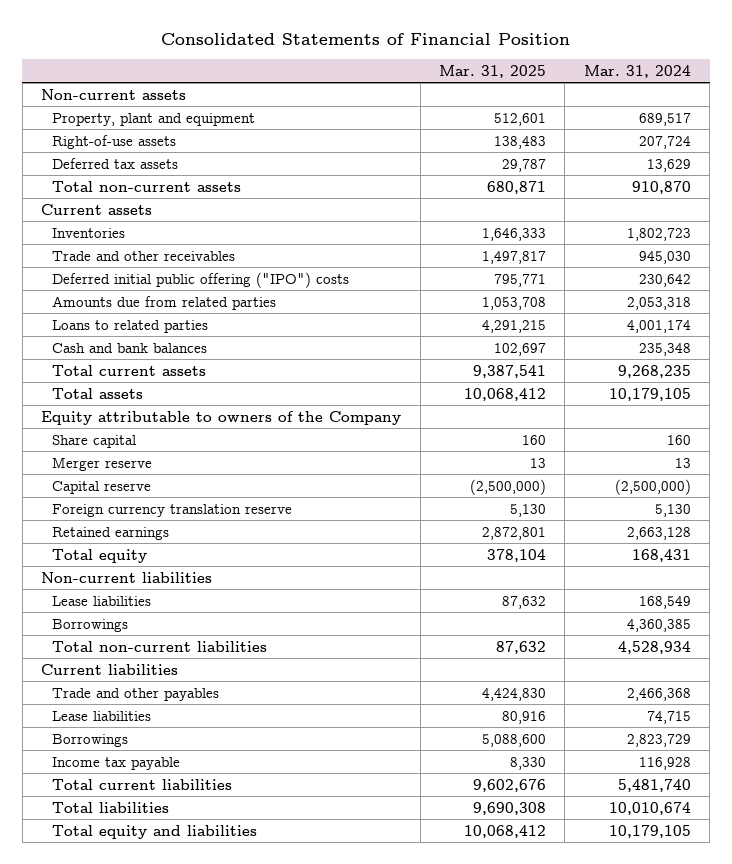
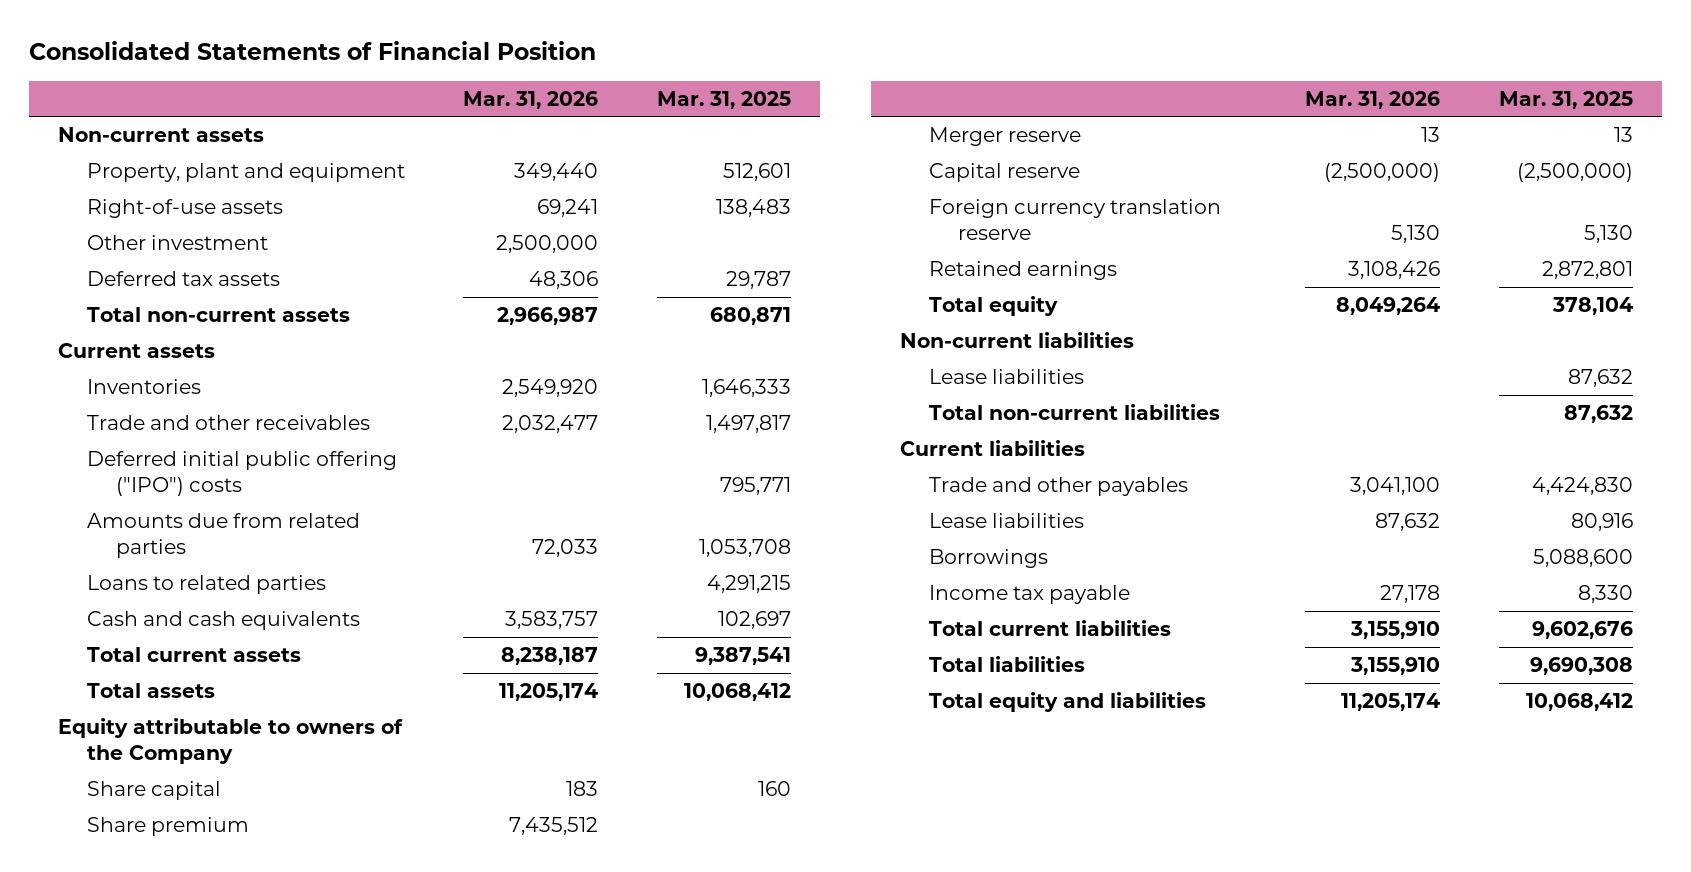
[583,64,691,78] Mar. 31, 2024 -> none
none -> [463,90,599,109] Mar. 31, 2026
none -> [86,234,268,250] Other investment
[51,342,207,353] Cash and bank balances -> [86,610,360,630] Cash and cash equivalents
none -> [86,816,249,836] Share premium
[51,618,128,632] Borrowings -> none

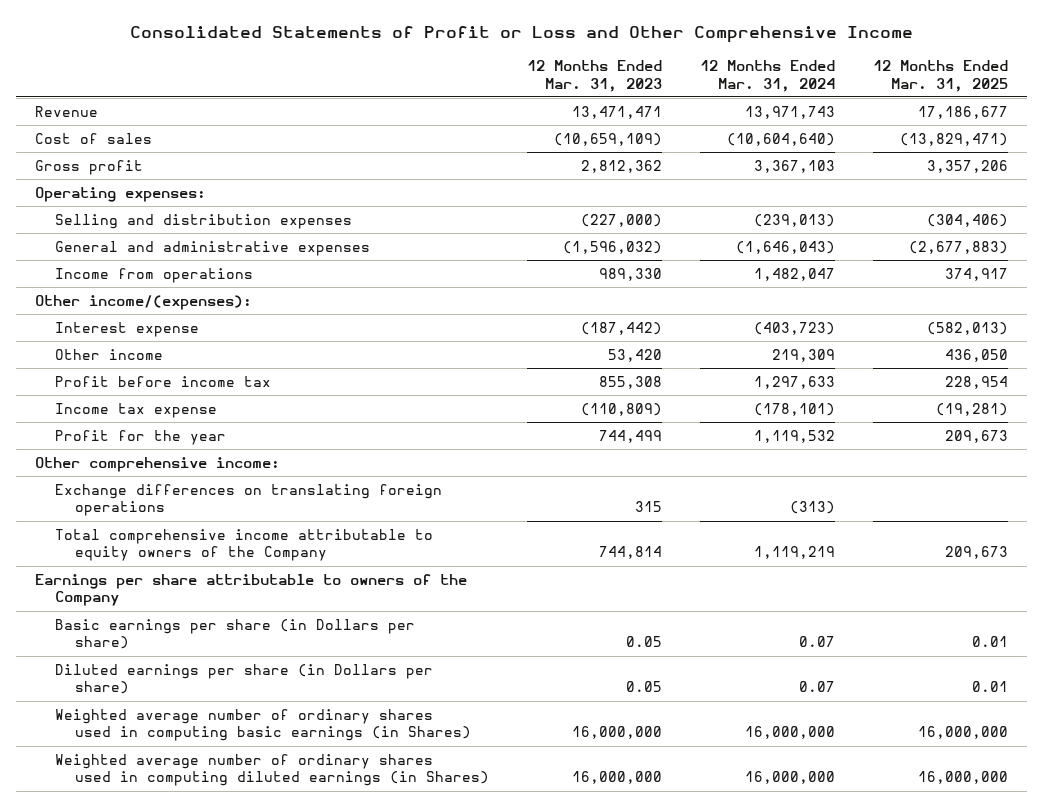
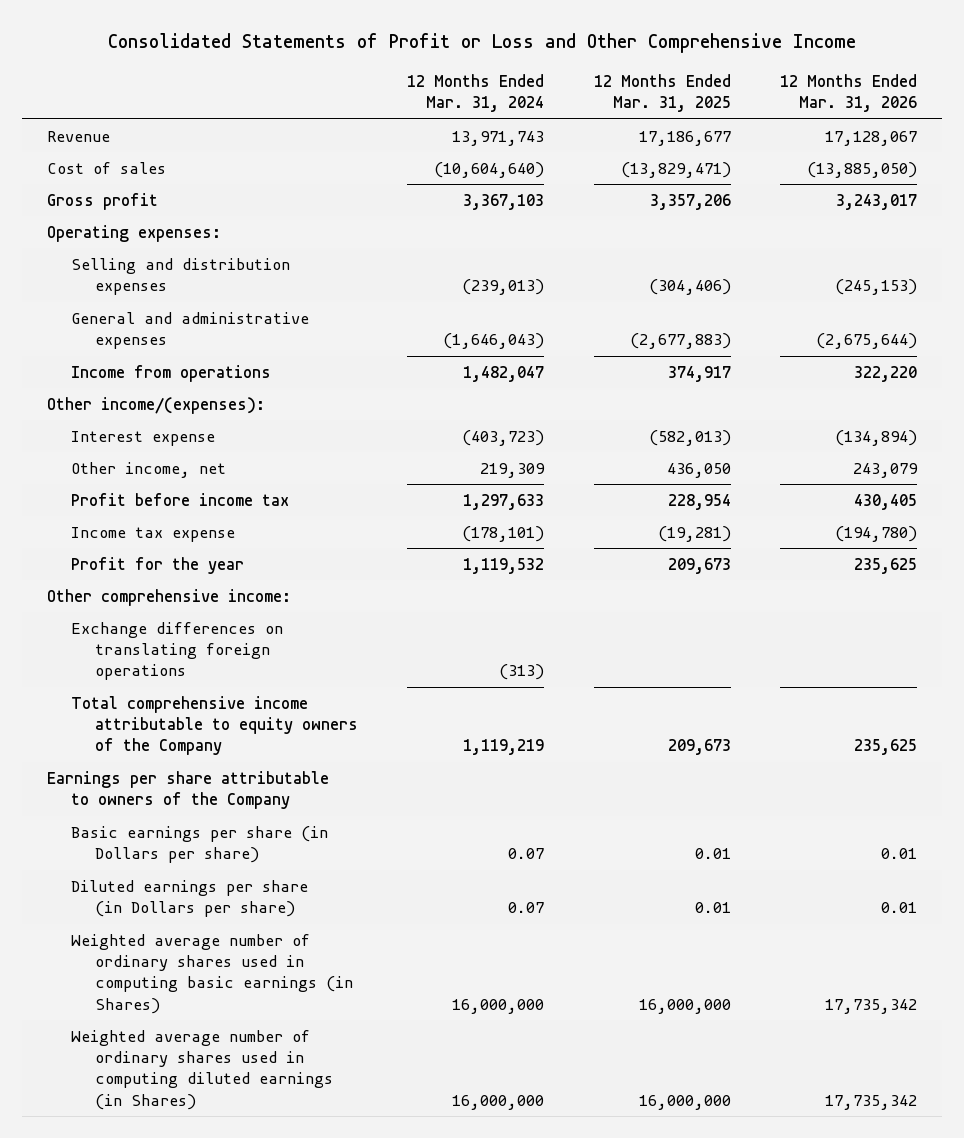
[526,60,662,92] 12 Months Ended Mar. 31, 2023 -> none
none -> [779,73,917,113] 12 Months Ended Mar. 31, 2026
[55,349,164,361] Other income -> [71,461,227,478] Other income, net

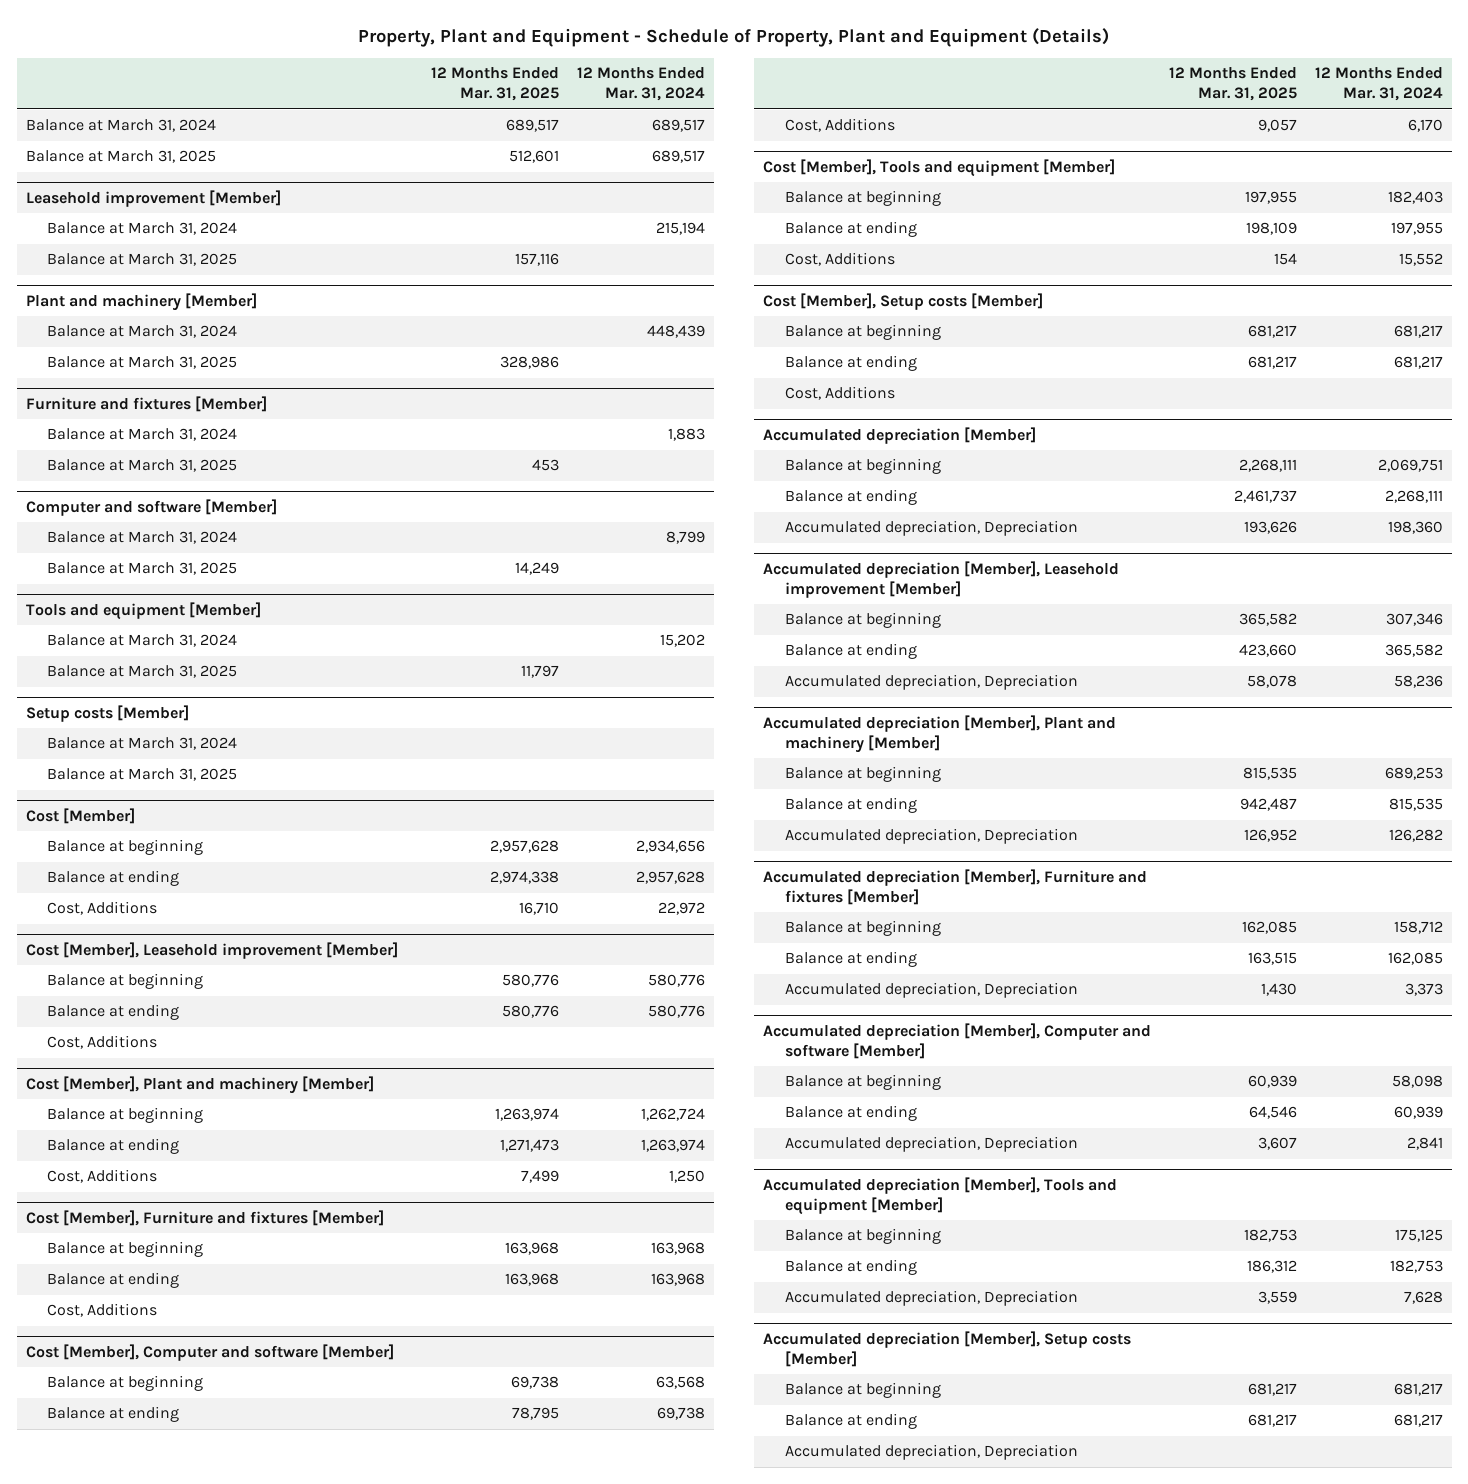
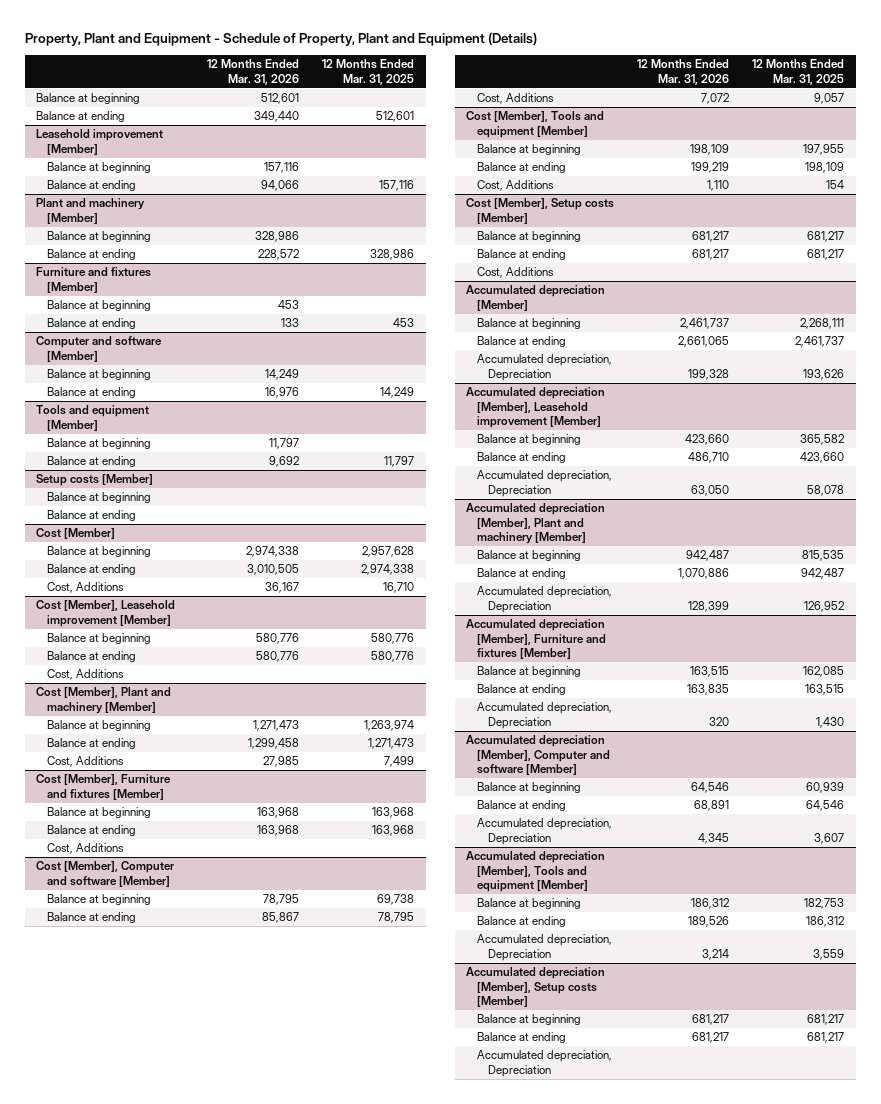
[577,67,706,102] 12 Months Ended Mar. 31, 2024 -> none
none -> [207,59,300,85] 12 Months Ended Mar. 31, 2026
[25,119,216,133] Balance at March 31, 2024 -> none
none -> [36,93,141,105] Balance at beginning
[25,150,216,164] Balance at March 31, 2025 -> [36,111,126,123] Balance at ending
[47,222,238,236] Balance at March 31, 2024 -> none
none -> [47,162,152,174] Balance at beginning
[47,253,238,267] Balance at March 31, 2025 -> [47,180,137,192] Balance at ending
[47,325,238,339] Balance at March 31, 2024 -> none
none -> [47,231,152,243] Balance at beginning
[47,356,238,370] Balance at March 31, 2025 -> [47,249,137,261] Balance at ending
[47,428,238,442] Balance at March 31, 2024 -> none
none -> [47,300,152,312] Balance at beginning
[47,459,238,473] Balance at March 31, 2025 -> [47,318,137,330] Balance at ending
[47,531,238,545] Balance at March 31, 2024 -> none
none -> [47,369,152,381] Balance at beginning
[47,562,238,576] Balance at March 31, 2025 -> [47,387,137,399] Balance at ending
[47,634,238,648] Balance at March 31, 2024 -> none
none -> [47,438,152,450] Balance at beginning
[47,665,238,679] Balance at March 31, 2025 -> [47,456,137,468] Balance at ending
[47,737,238,751] Balance at March 31, 2024 -> none
[47,768,238,782] Balance at March 31, 2025 -> none
none -> [47,492,152,504] Balance at beginning
none -> [47,510,137,522] Balance at ending

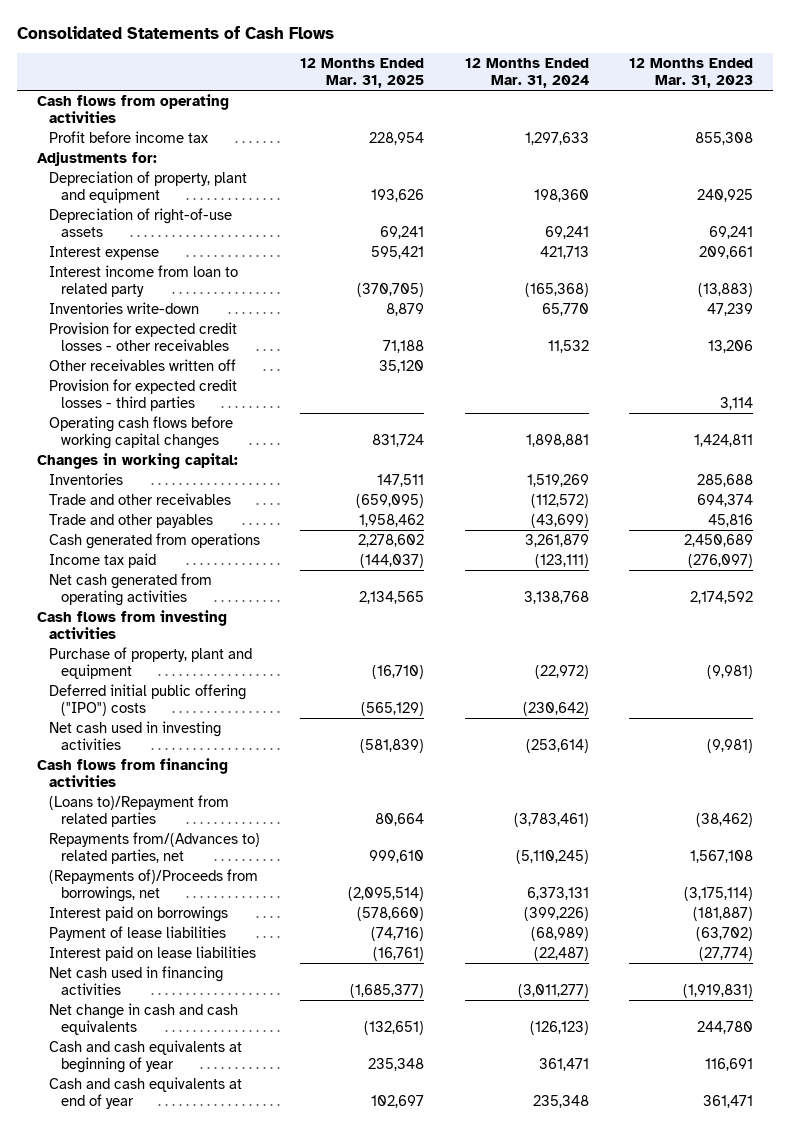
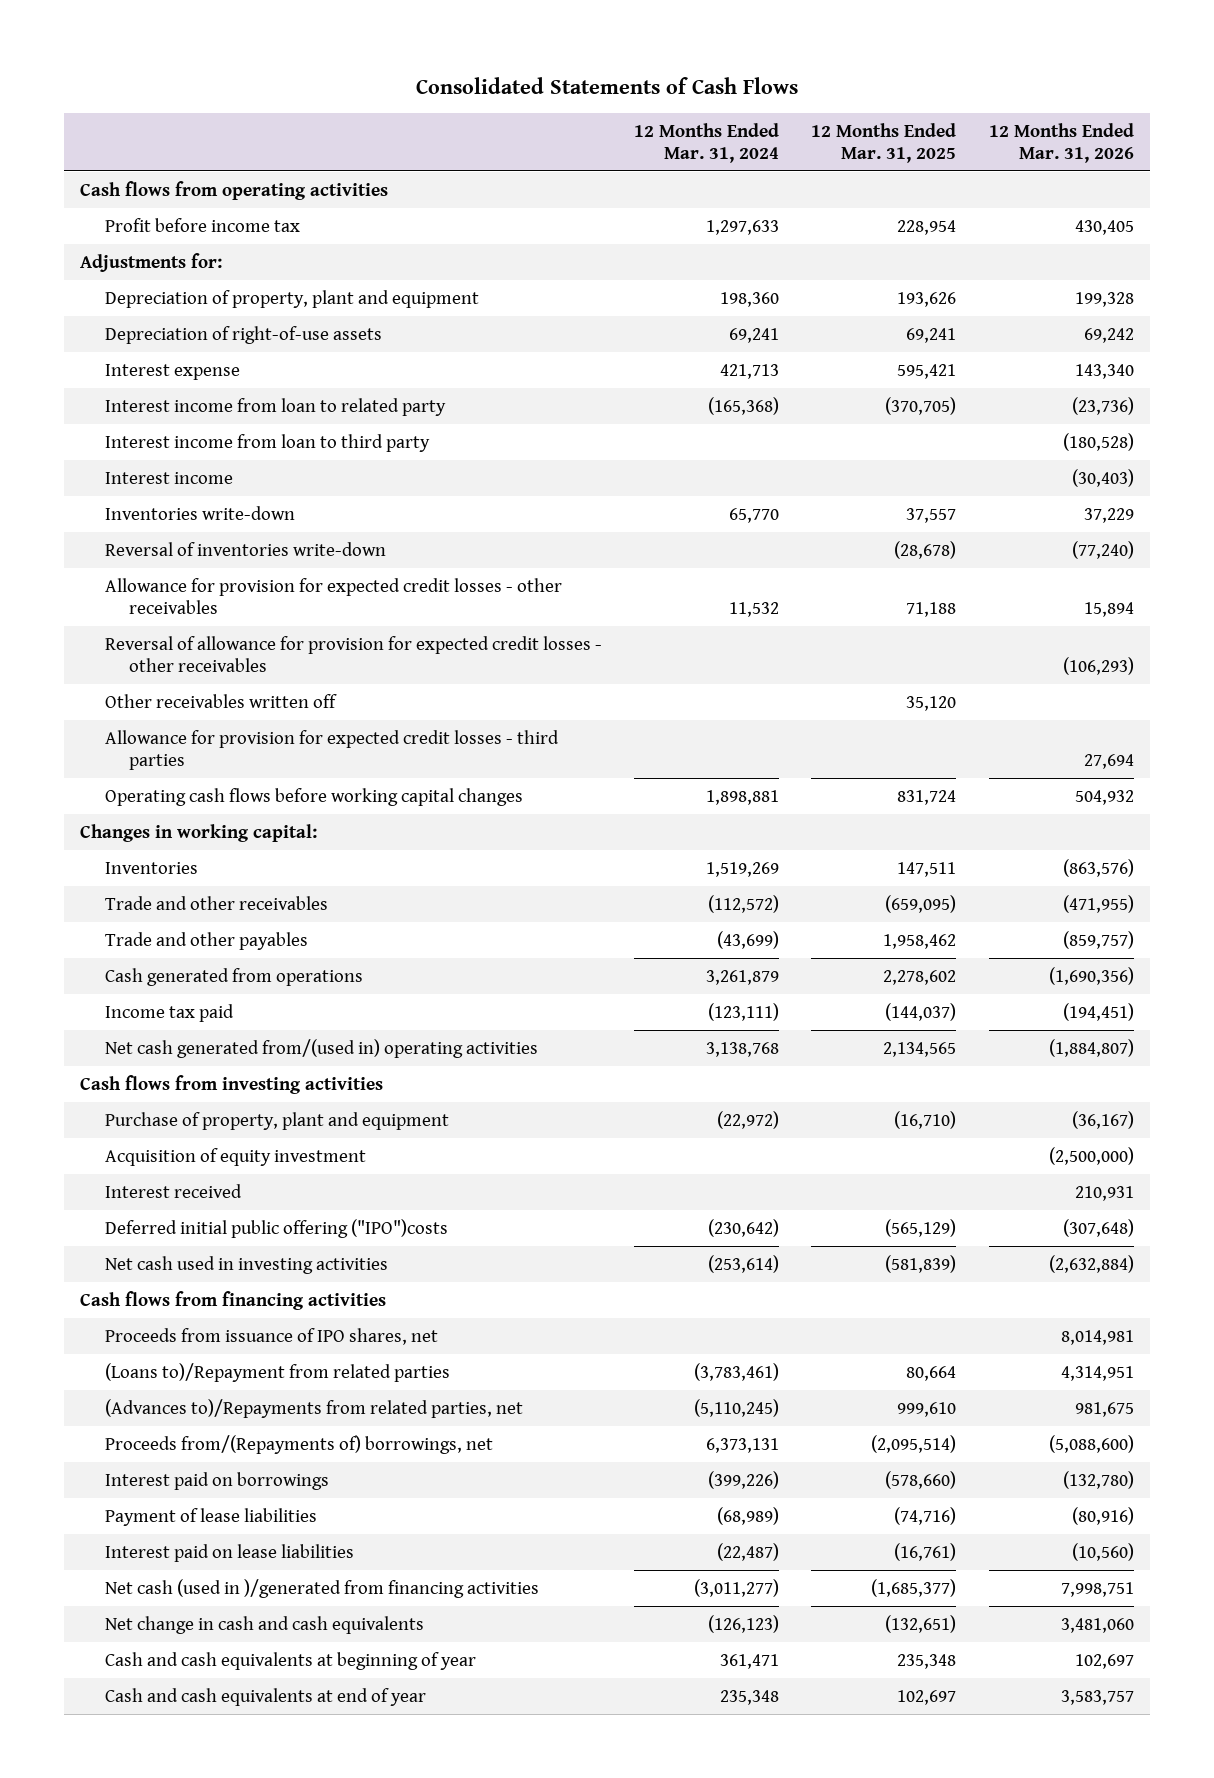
[629,58,754,88] 12 Months Ended Mar. 31, 2023 -> none
none -> [988,122,1134,163] 12 Months Ended Mar. 31, 2026
none -> [104,434,430,453] Interest income from loan to third party
none -> [104,472,233,485] Interest income
[386,303,425,317] 8,879 -> [906,508,957,524] 37,557
none -> [104,542,386,557] Reversal of inventories write-down
[48,322,237,351] Provision for expected credit losses - other receivables -> [104,578,562,615] Allowance for provision for expected credit losses - other receivables
none -> [104,636,602,673] Reversal of allowance for provision for expected credit losses - other receivables
[48,379,237,411] Provision for expected credit losses - third parties -> [104,730,559,771] Allowance for provision for expected credit losses - third parties
[48,573,212,606] Net cash generated from operating activities -> [104,1039,538,1059] Net cash generated from/(used in) operating activities
none -> [104,1148,366,1167] Acquisition of equity investment
none -> [104,1184,242,1199] Interest received
[48,684,246,716] Deferred initial public offering ("IPO") costs -> [104,1219,448,1239] Deferred initial public offering ("IPO")costs
none -> [104,1328,438,1346] Proceeds from issuance of IPO shares, net
[48,832,260,864] Repayments from/(Advances to) related parties, net -> [104,1399,523,1419] (Advances to)/Repayments from related parties, net
[48,869,258,902] (Repayments of)/Proceeds from borrowings, net -> [104,1435,493,1455] Proceeds from/(Repayments of) borrowings, net
[48,966,223,995] Net cash used in financing activities -> [104,1579,539,1599] Net cash (used in )/generated from financing activities

